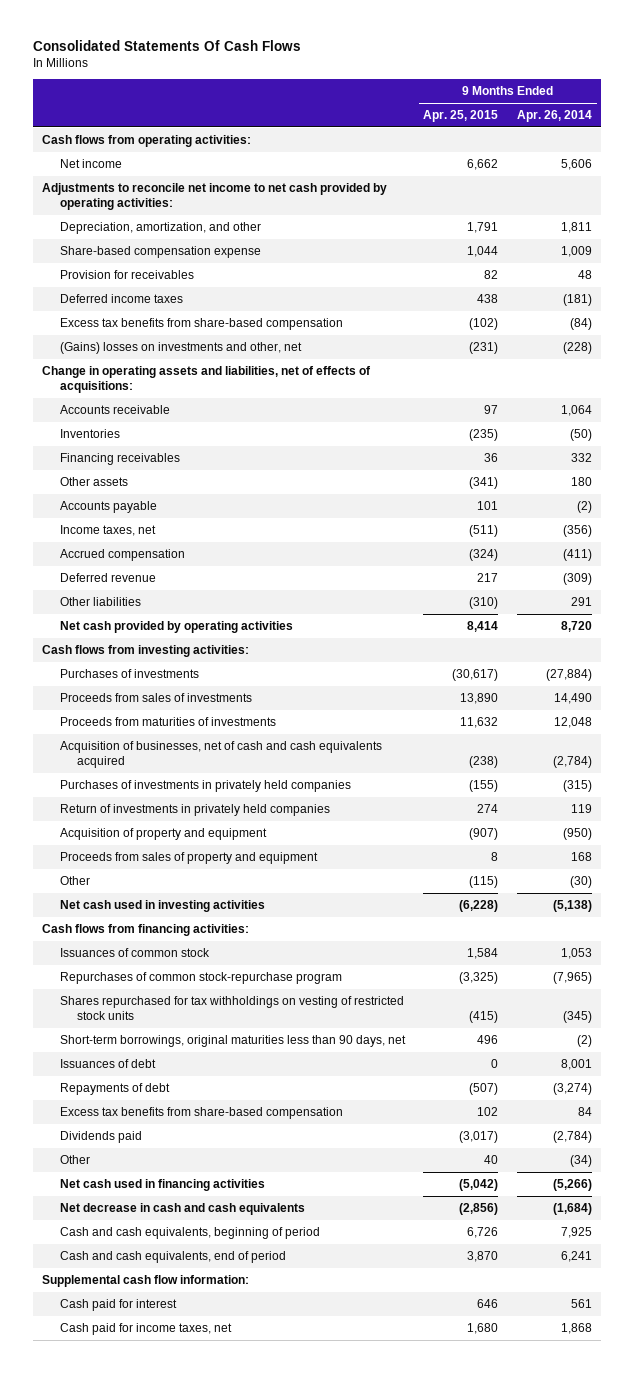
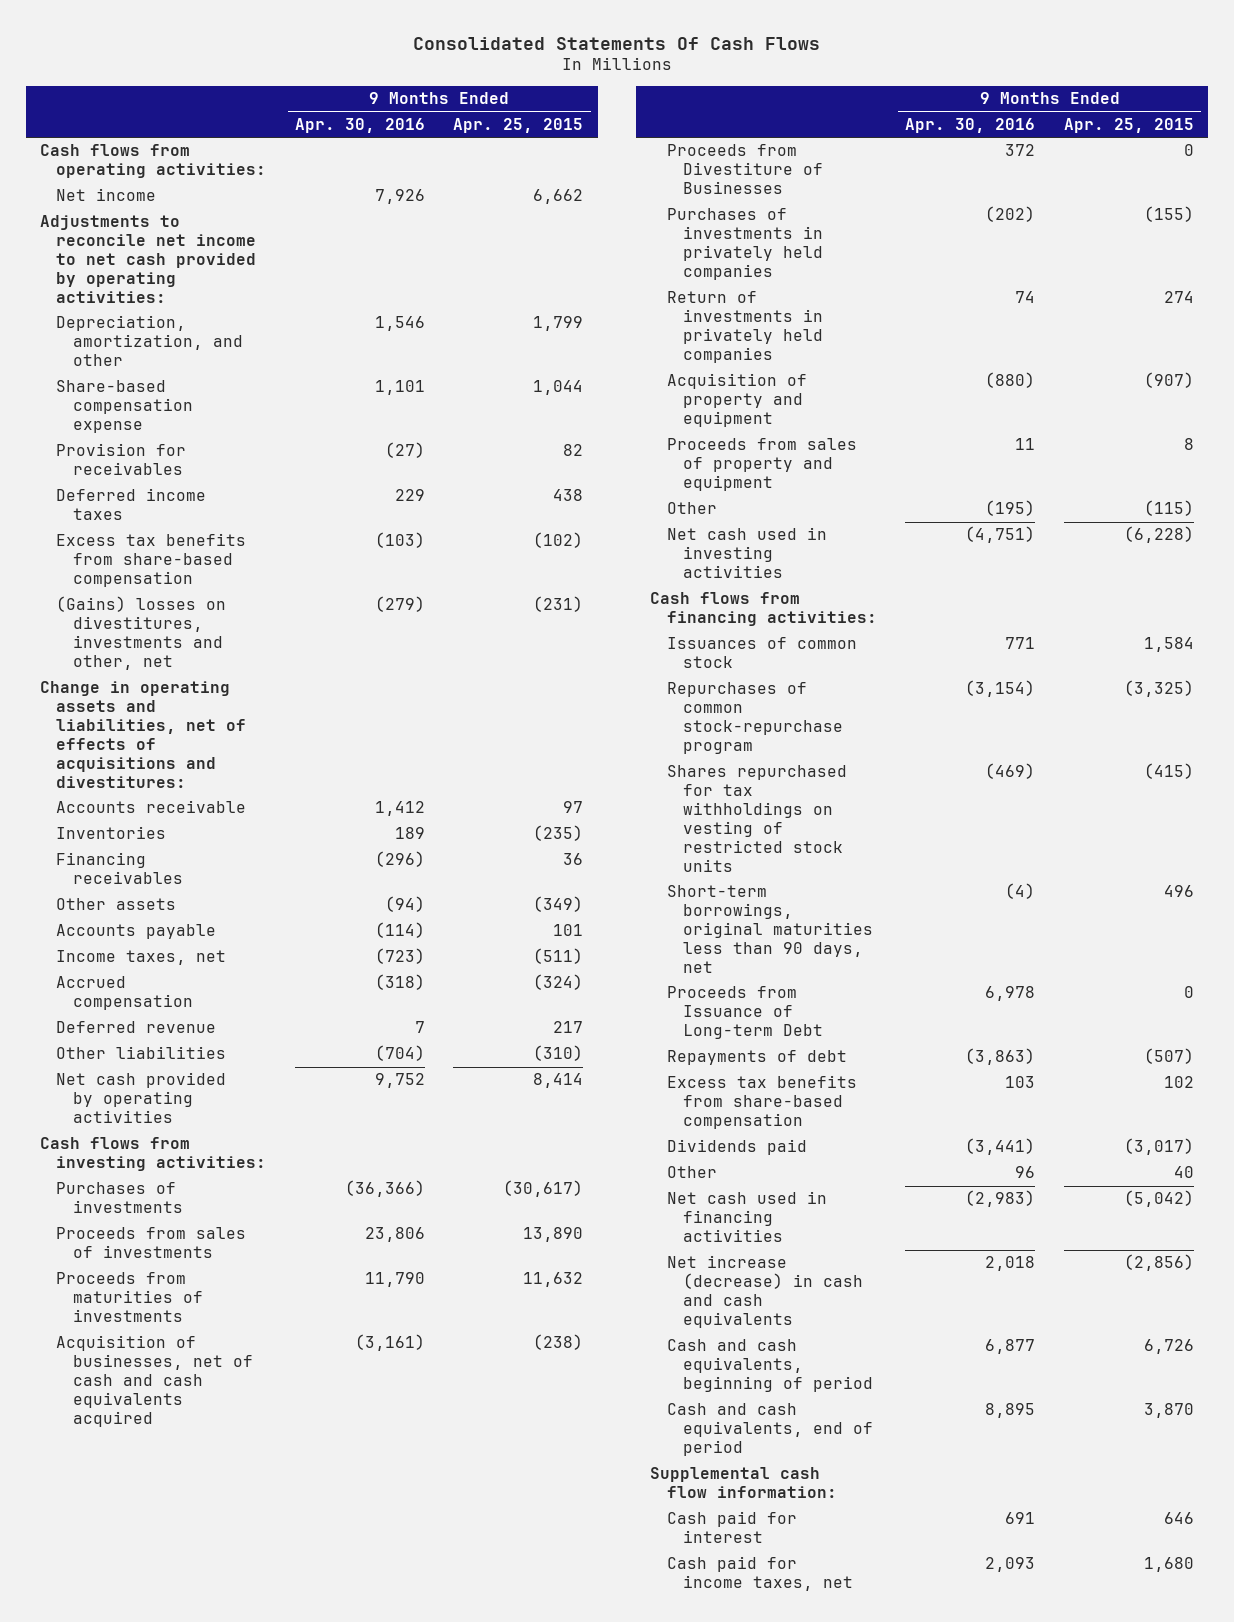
[516,110,592,123] Apr. 26, 2014 -> none
none -> [294,117,425,133] Apr. 30, 2016
[467,222,499,234] 1,791 -> [533,316,584,332] 1,799
[59,342,302,355] (Gains) losses on investments and other, net -> [56,596,227,671] (Gains) losses on divestitures, investments and other, net
[42,366,372,394] Change in operating assets and liabilities, net of effects of acquisitions: -> [39,681,247,789] Change in operating assets and liabilities, net of effects of acquisitions and divestitures:
[469,477,499,490] (341) -> [533,896,584,913] (349)
none -> [666,144,824,195] Proceeds from Divestiture of Businesses
[59,1059,156,1069] Issuances of debt -> [666,986,824,1040] Proceeds from Issuance of Long-term Debt
[59,1203,305,1216] Net decrease in cash and cash equivalents -> [666,1255,864,1329] Net increase (decrease) in cash and cash equivalents

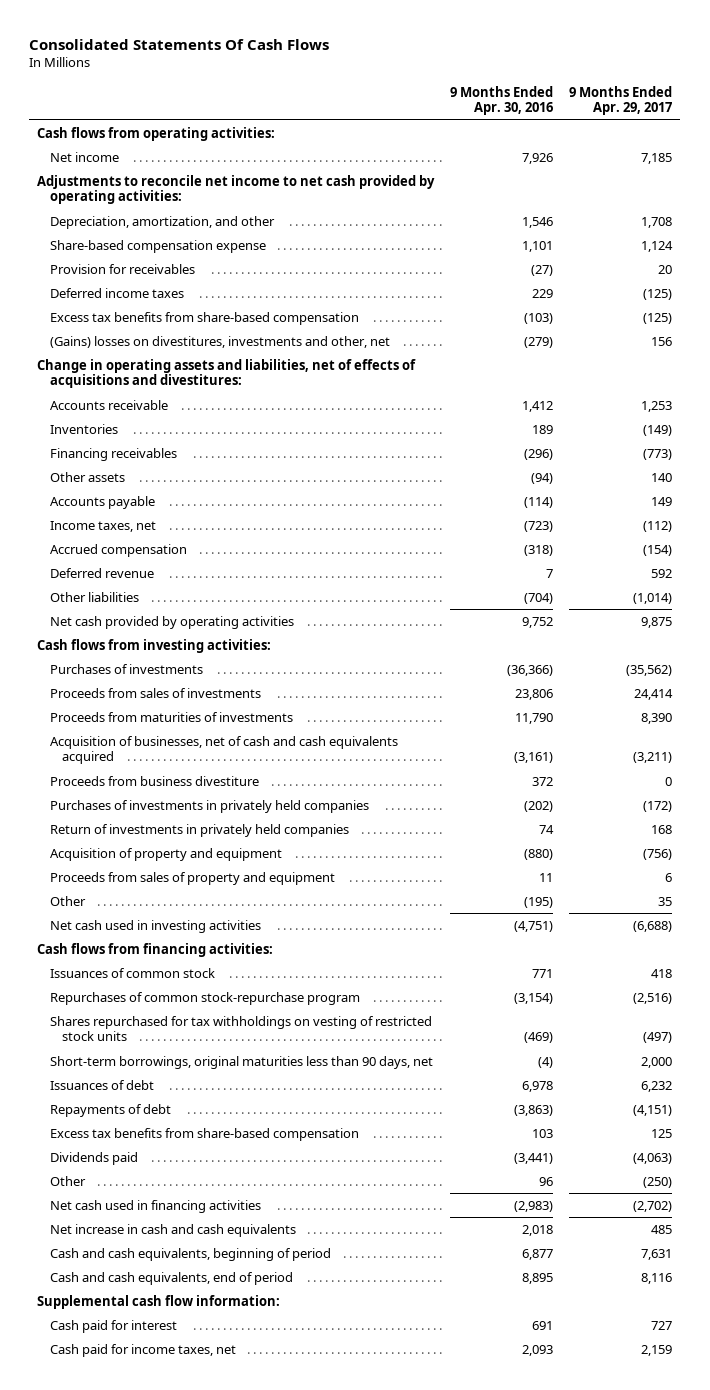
[453,117,584,133] Apr. 25, 2015 -> none
none -> [569,86,673,116] 9 Months Ended Apr. 29, 2017
[666,144,824,195] Proceeds from Divestiture of Businesses -> [49,775,259,786] Proceeds from business divestiture
[666,986,824,1040] Proceeds from Issuance of Long-term Debt -> [49,1079,154,1090] Issuances of debt
[666,1255,864,1329] Net increase (decrease) in cash and cash equivalents -> [49,1223,296,1237] Net increase in cash and cash equivalents

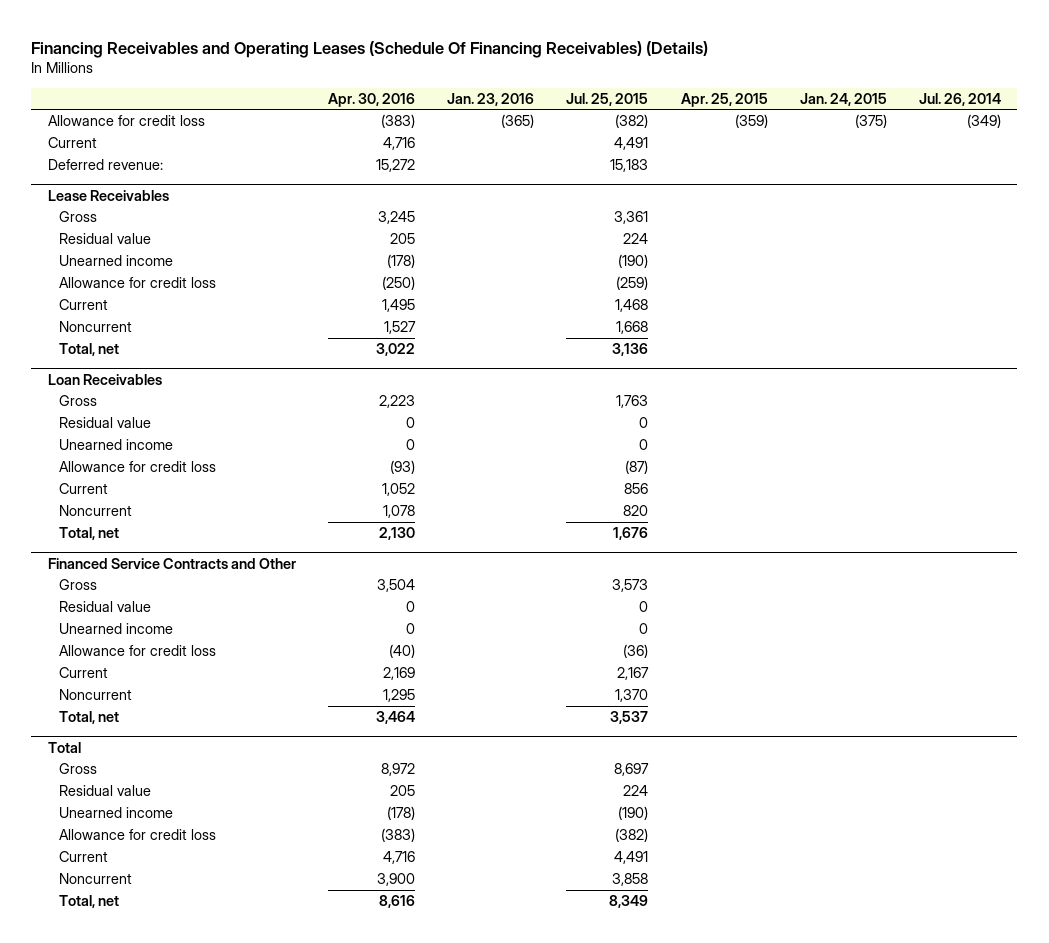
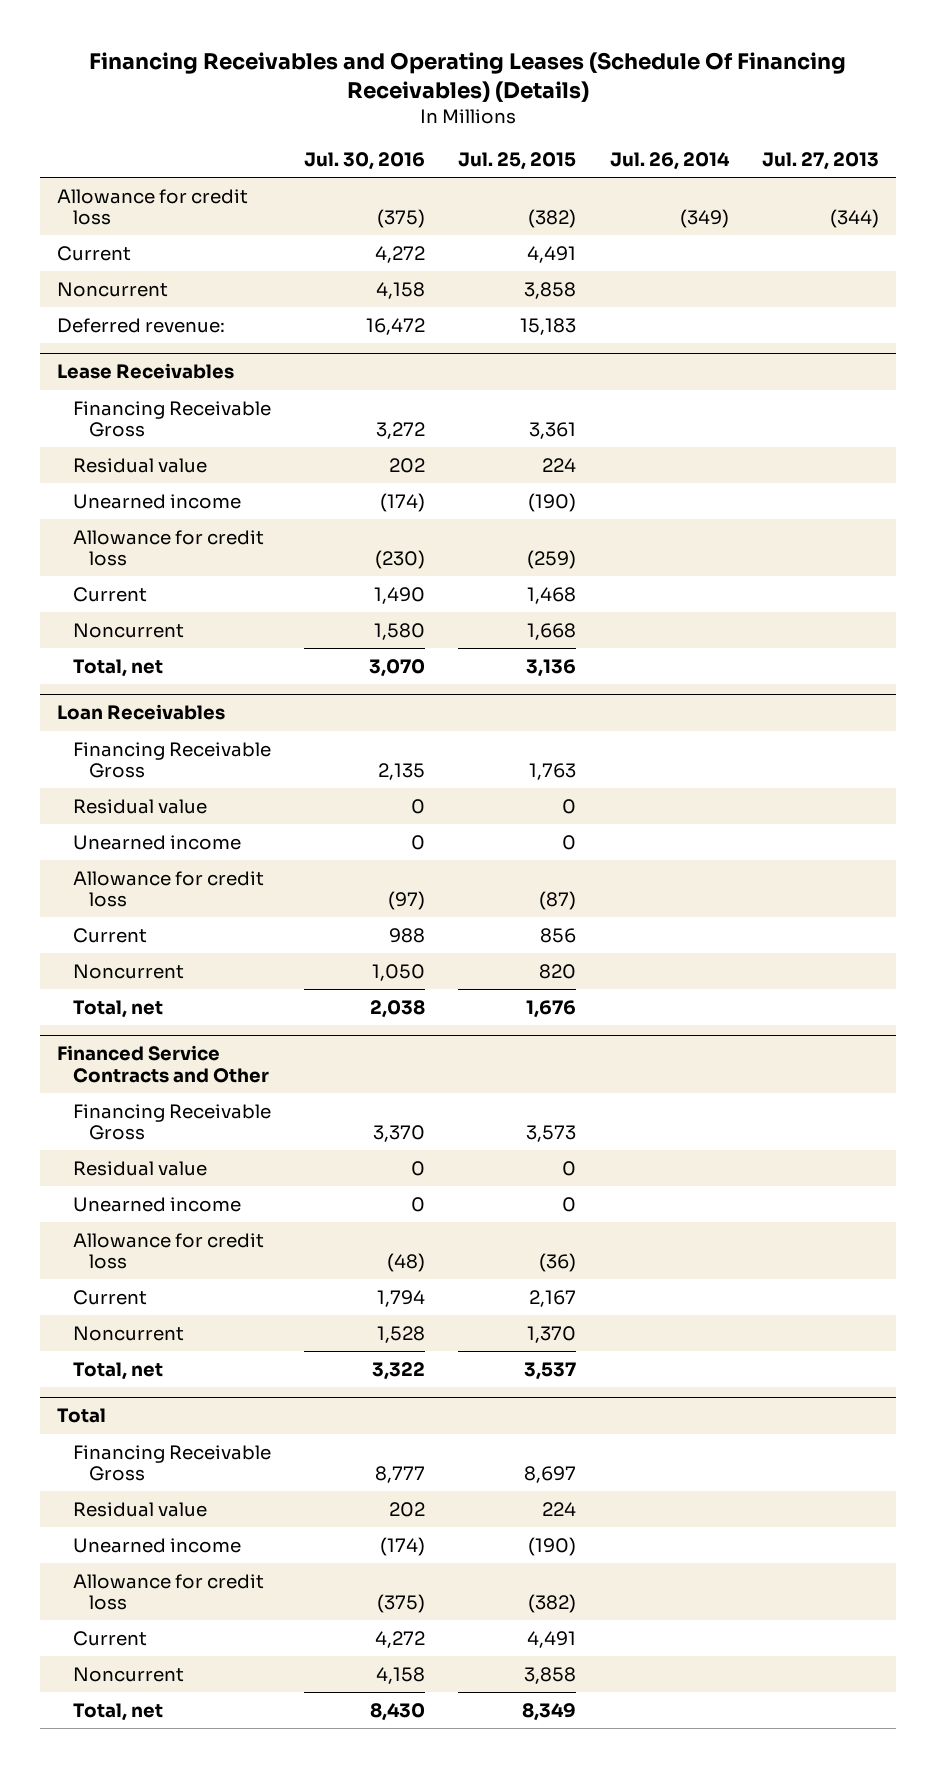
[327,92,415,107] Apr. 30, 2016 -> none
[447,92,535,106] Jan. 23, 2016 -> none
[680,92,768,107] Apr. 25, 2015 -> none
[800,92,888,106] Jan. 24, 2015 -> none
none -> [304,151,426,170] Jul. 30, 2016
none -> [762,151,880,170] Jul. 27, 2013
none -> [56,281,168,297] Noncurrent
[58,211,97,223] Gross -> [72,400,271,438] Financing Receivable Gross
[58,395,97,407] Gross -> [72,741,271,779] Financing Receivable Gross
[58,579,97,591] Gross -> [72,1103,271,1141] Financing Receivable Gross
[58,763,97,775] Gross -> [72,1444,271,1482] Financing Receivable Gross

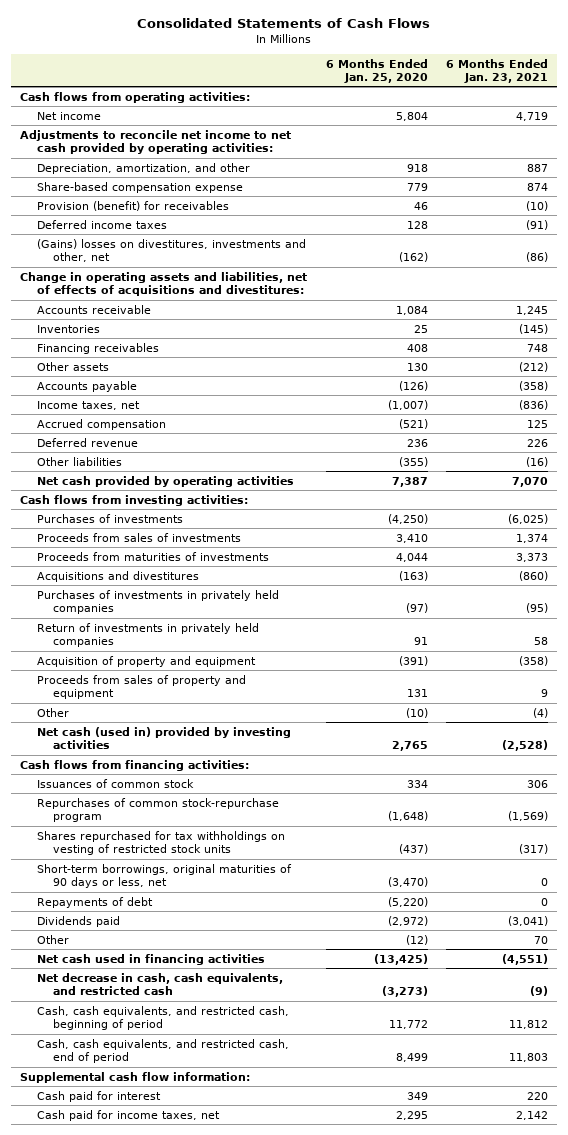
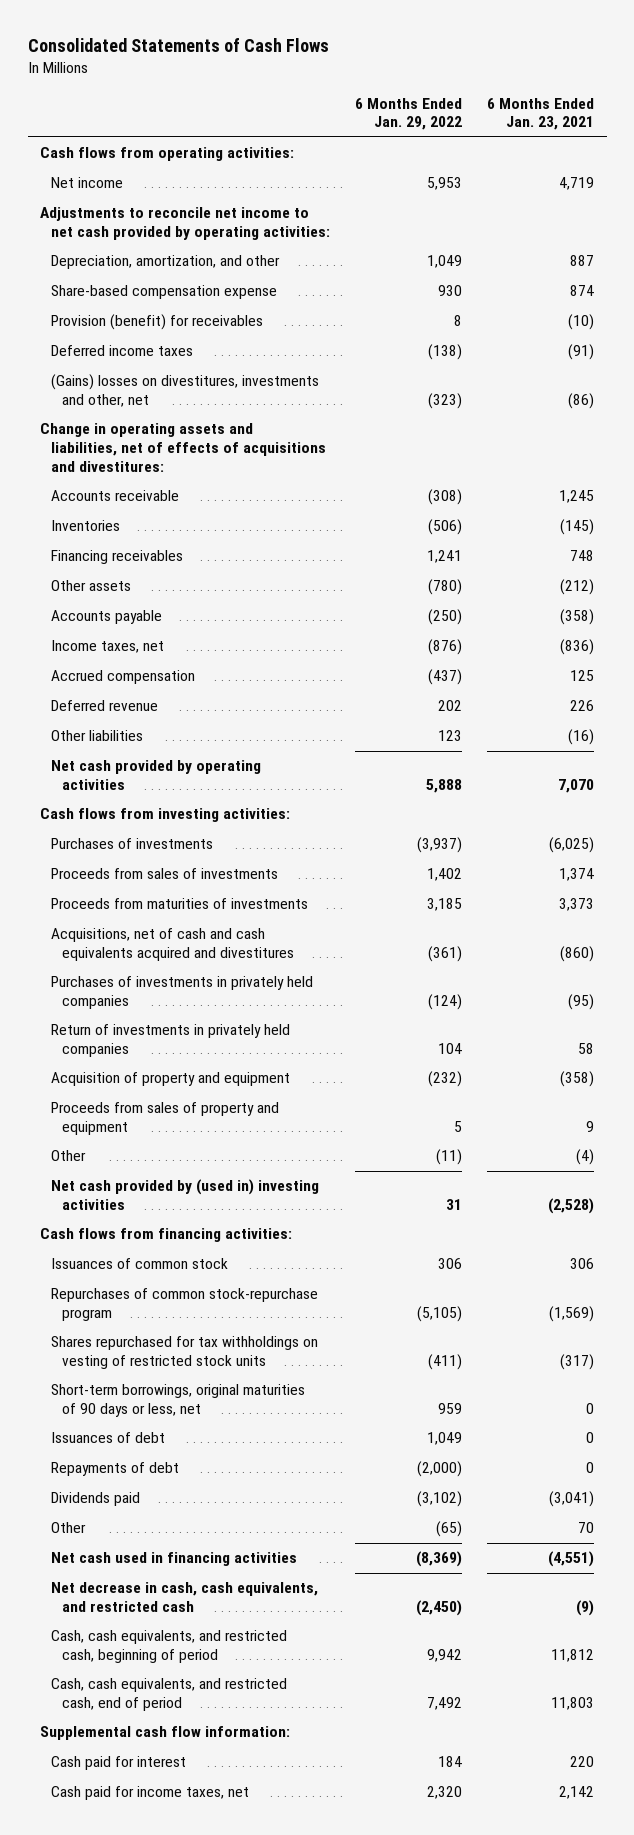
[325,58,428,83] 6 Months Ended Jan. 25, 2020 -> none
none -> [355,97,463,131] 6 Months Ended Jan. 29, 2022
[36,570,199,582] Acquisitions and divestitures -> none
none -> [51,928,295,962] Acquisitions, net of cash and cash equivalents acquired and divestitures
[36,726,291,749] Net cash (used in) provided by investing activities -> [51,1179,320,1211] Net cash provided by (used in) investing activities
none -> [51,1432,166,1444] Issuances of debt

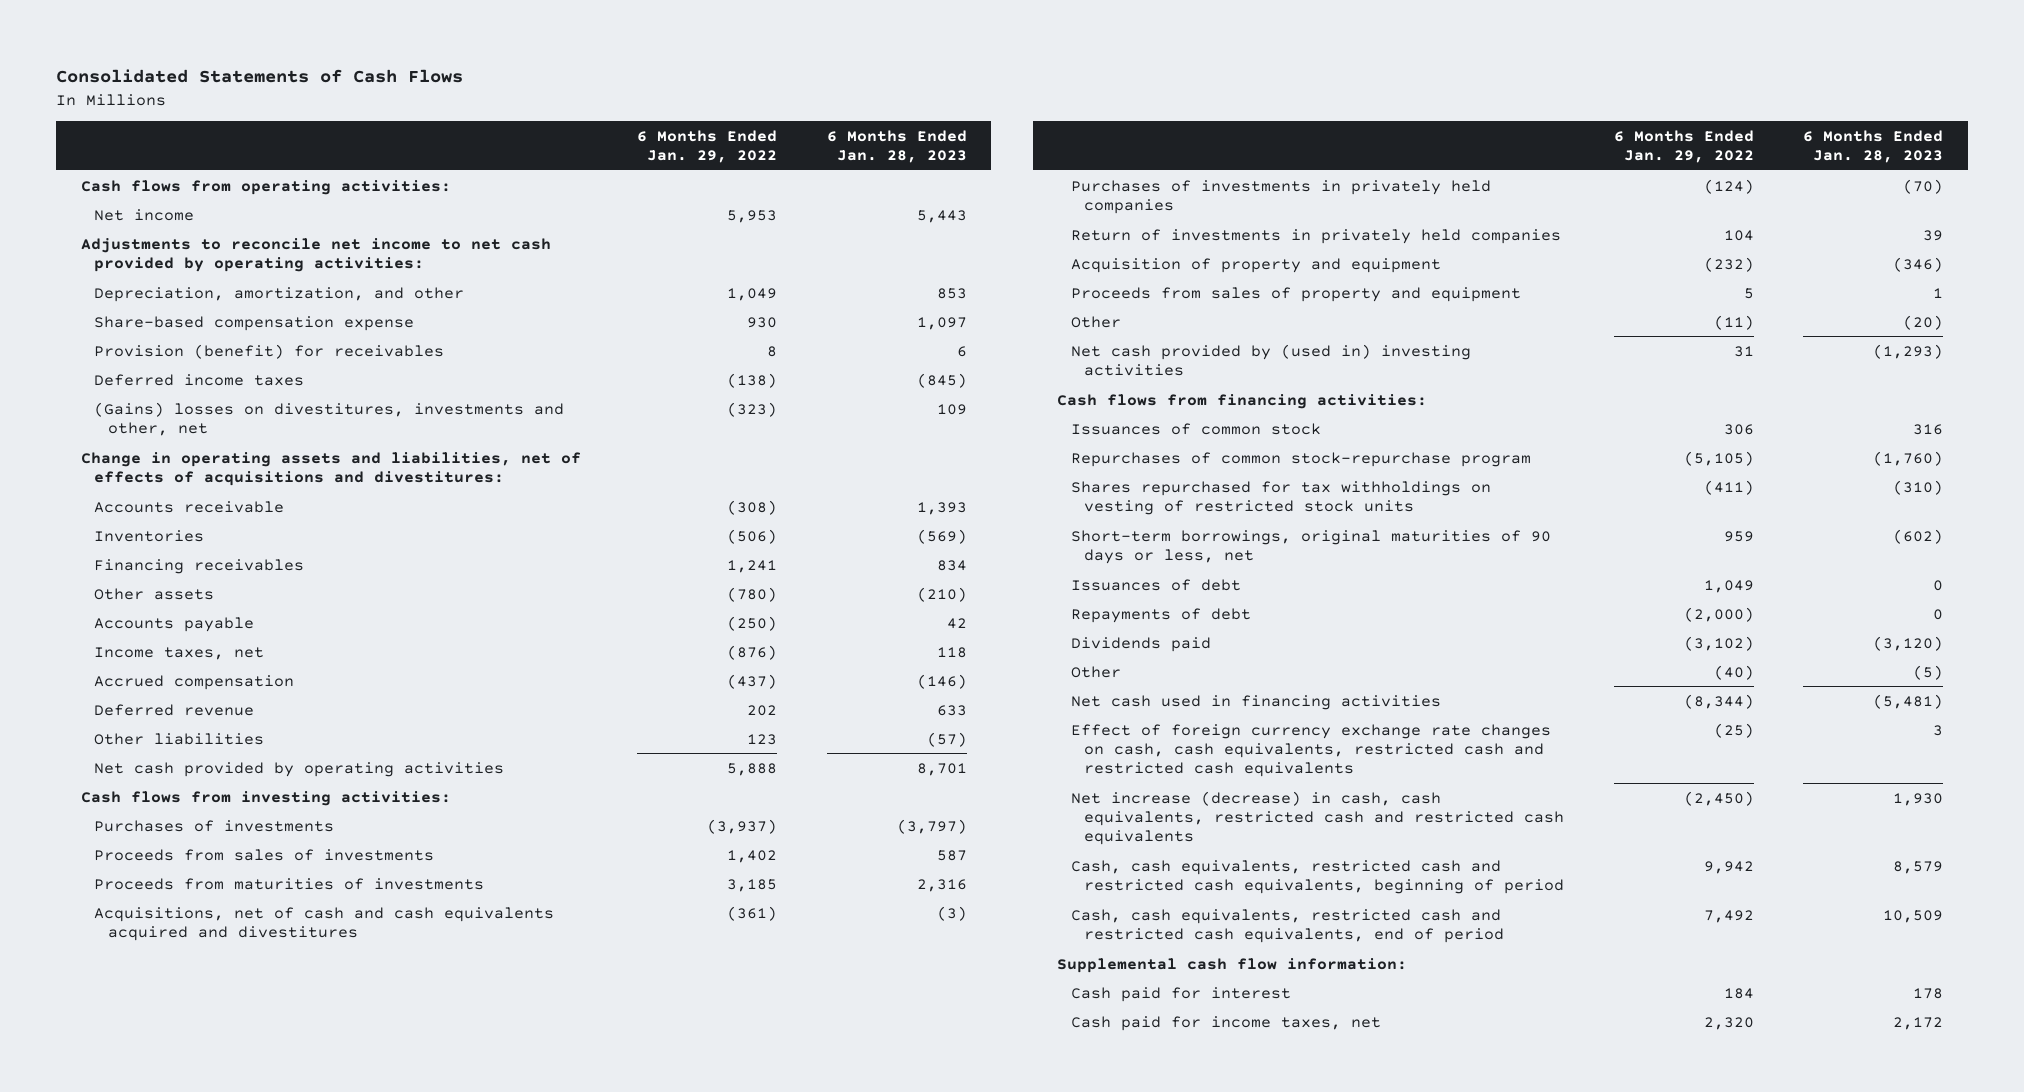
[487,97,595,131] 6 Months Ended Jan. 23, 2021 -> none
none -> [826,129,967,163] 6 Months Ended Jan. 28, 2023
[436,1521,463,1538] (65) -> [1713,664,1754,680] (40)
[416,1551,463,1568] (8,369) -> [1683,693,1754,709] (8,344)
none -> [1070,723,1551,778] Effect of foreign currency exchange rate changes on cash, cash equivalents, restricted cash and restricted cash equivalents
[51,1582,319,1613] Net decrease in cash, cash equivalents, and restricted cash -> [1070,790,1565,846] Net increase (decrease) in cash, cash equivalents, restricted cash and restricted cash equivalents
[51,1630,288,1664] Cash, cash equivalents, and restricted cash, beginning of period -> [1070,859,1565,894] Cash, cash equivalents, restricted cash and restricted cash equivalents, beginning of period
[51,1678,288,1712] Cash, cash equivalents, and restricted cash, end of period -> [1070,908,1505,943] Cash, cash equivalents, restricted cash and restricted cash equivalents, end of period

